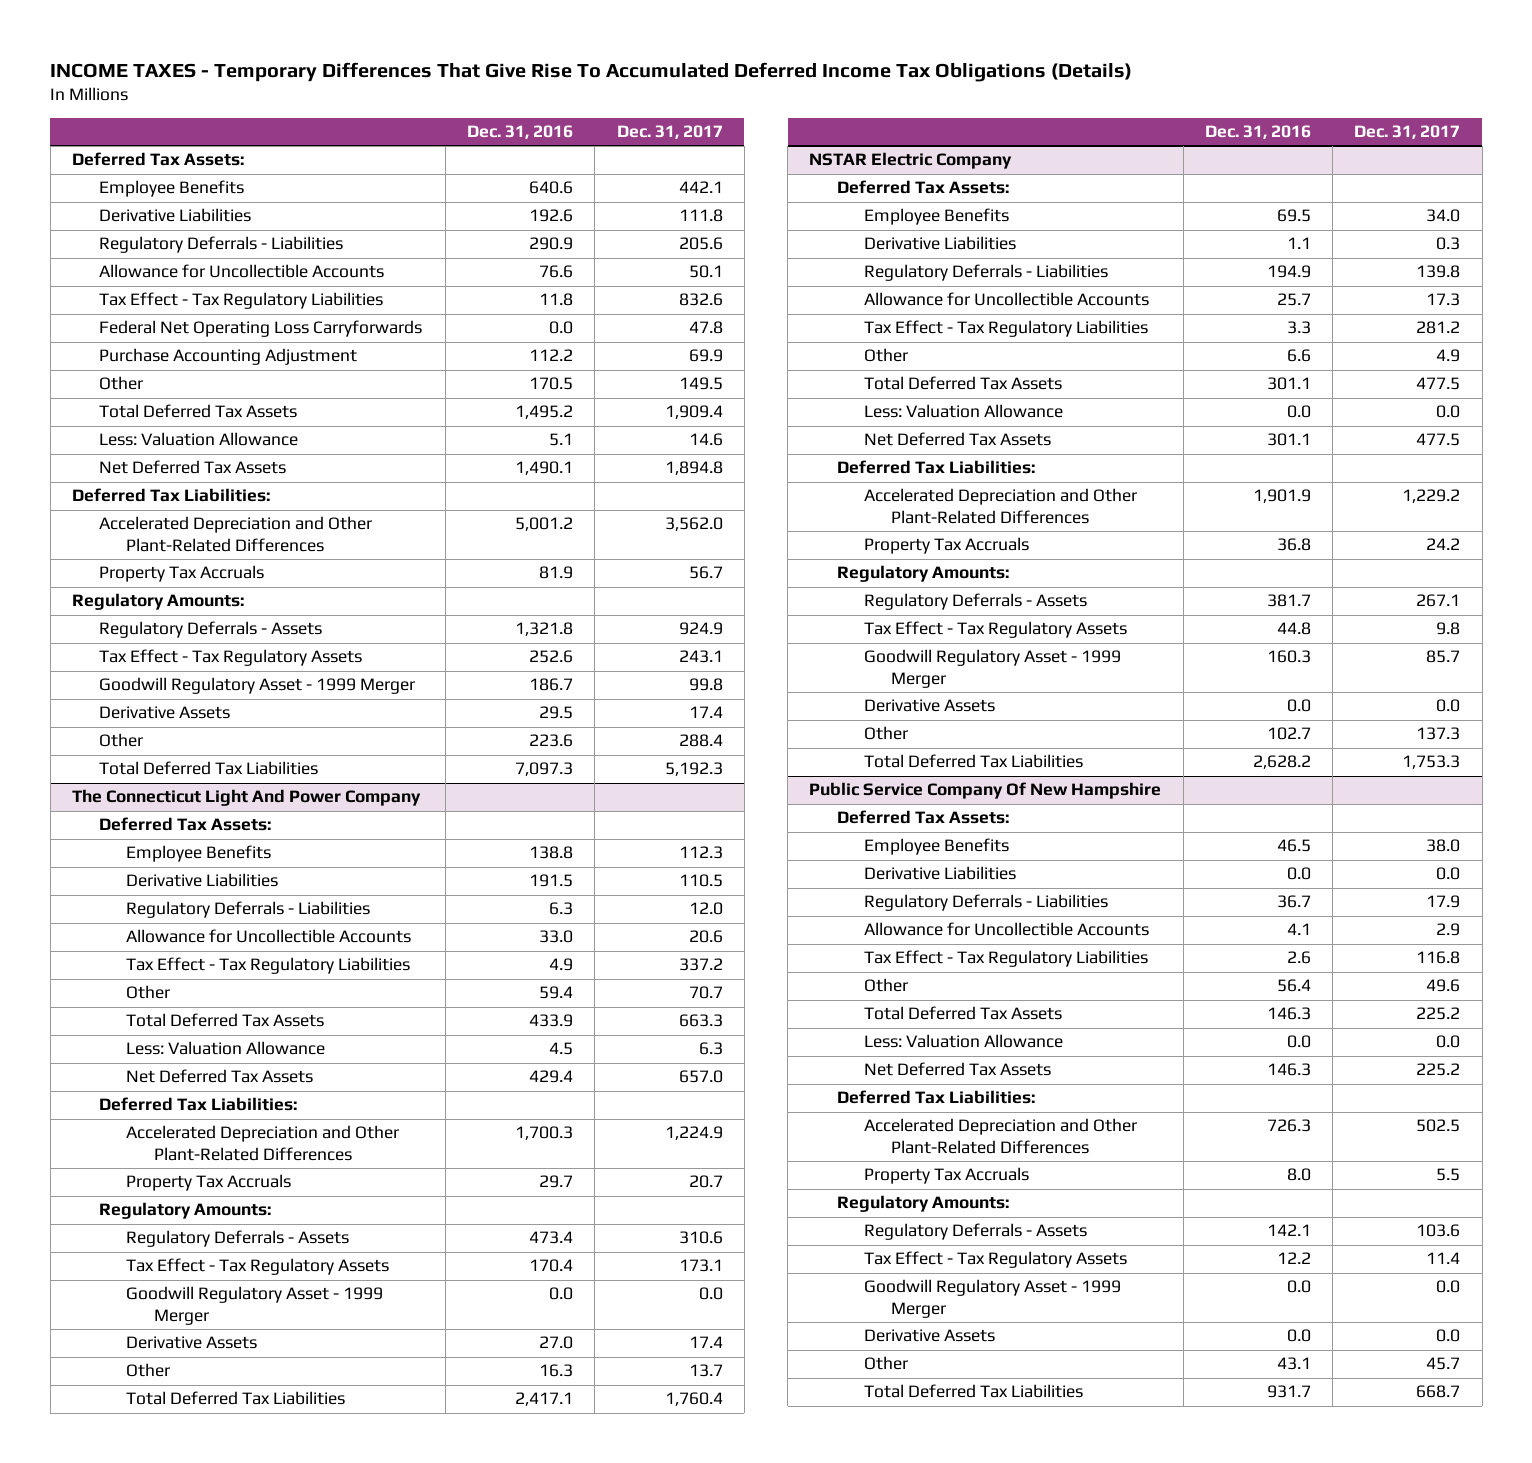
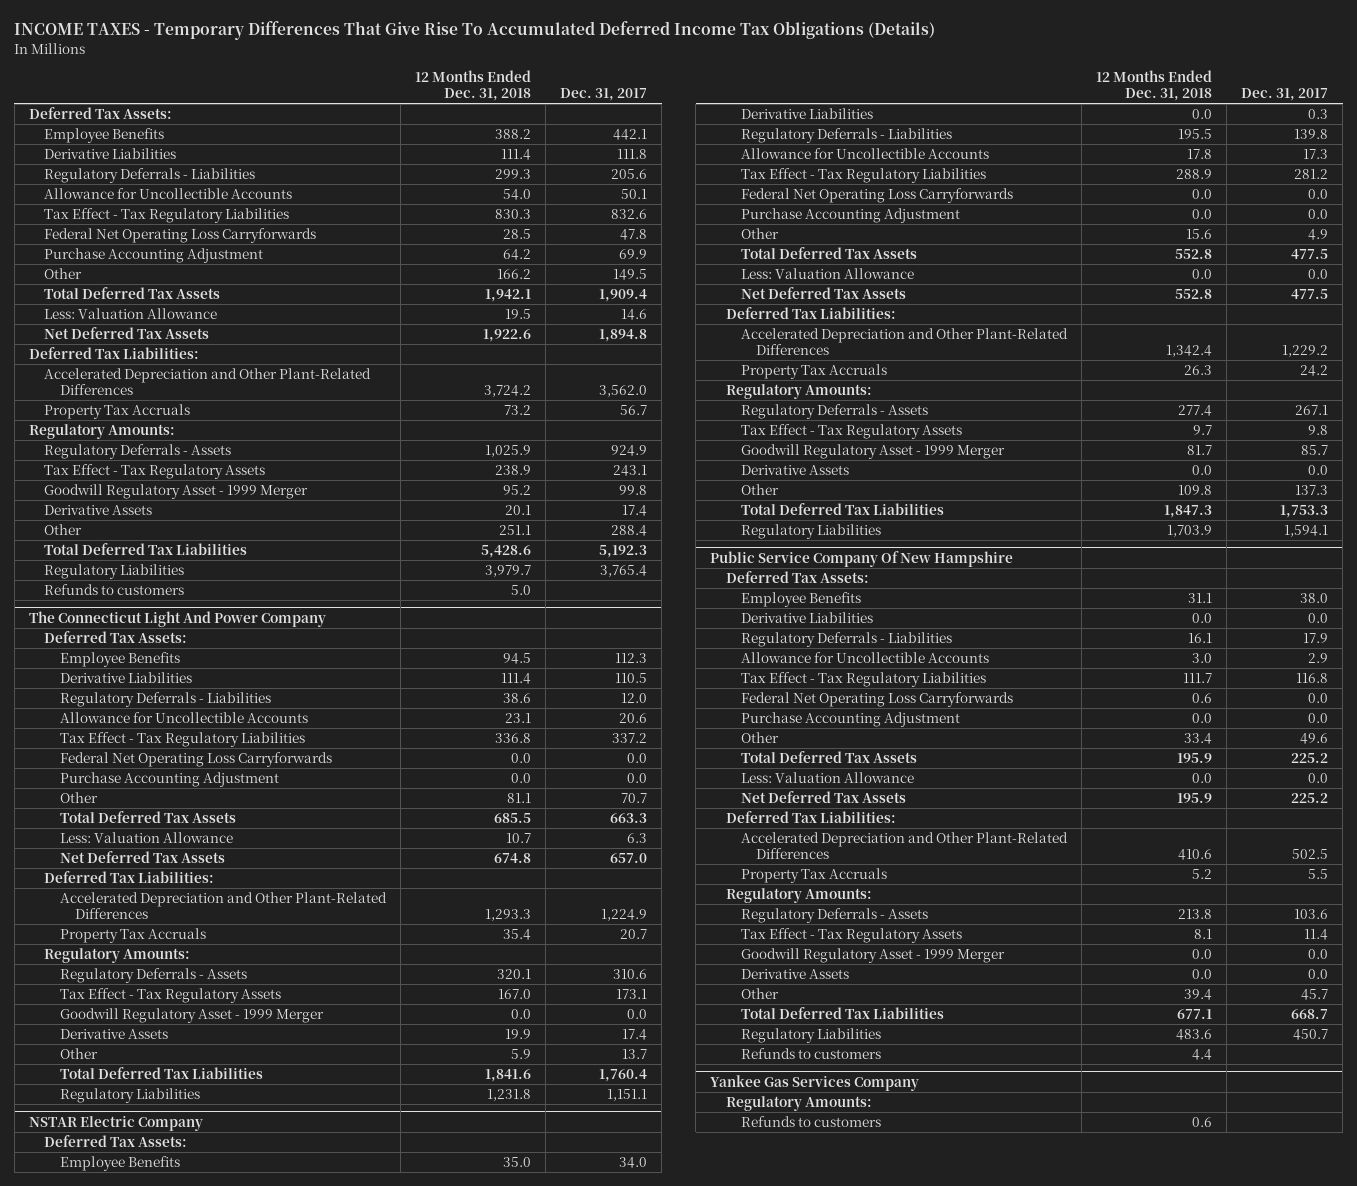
[467,125,574,140] Dec. 31, 2016 -> none
none -> [414,70,531,102] 12 Months Ended Dec. 31, 2018
none -> [44,563,185,579] Regulatory Liabilities
none -> [44,583,185,595] Refunds to customers
none -> [59,751,332,767] Federal Net Operating Loss Carryforwards
none -> [59,771,279,787] Purchase Accounting Adjustment
none -> [59,1087,200,1103] Regulatory Liabilities
none -> [740,187,1013,203] Federal Net Operating Loss Carryforwards
none -> [740,207,960,223] Purchase Accounting Adjustment
none -> [740,523,881,539] Regulatory Liabilities
none -> [740,691,1013,707] Federal Net Operating Loss Carryforwards
none -> [740,711,960,727] Purchase Accounting Adjustment
none -> [740,1027,881,1043] Regulatory Liabilities
none -> [740,1047,881,1059] Refunds to customers
none -> [710,1074,920,1091] Yankee Gas Services Company
none -> [725,1095,872,1111] Regulatory Amounts:
none -> [740,1115,881,1127] Refunds to customers

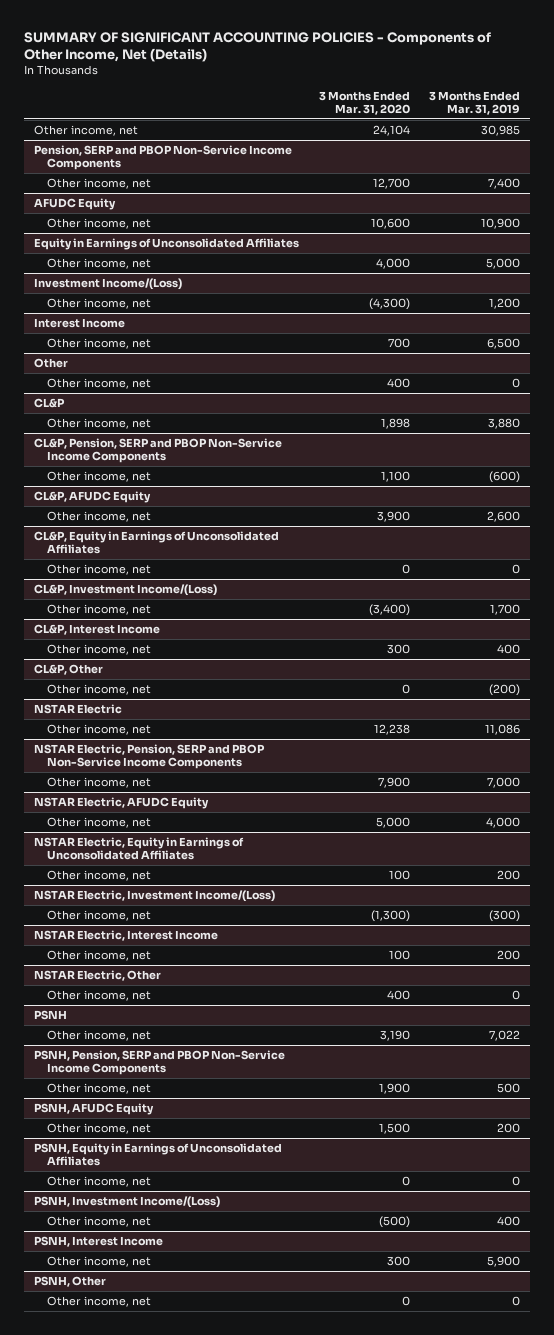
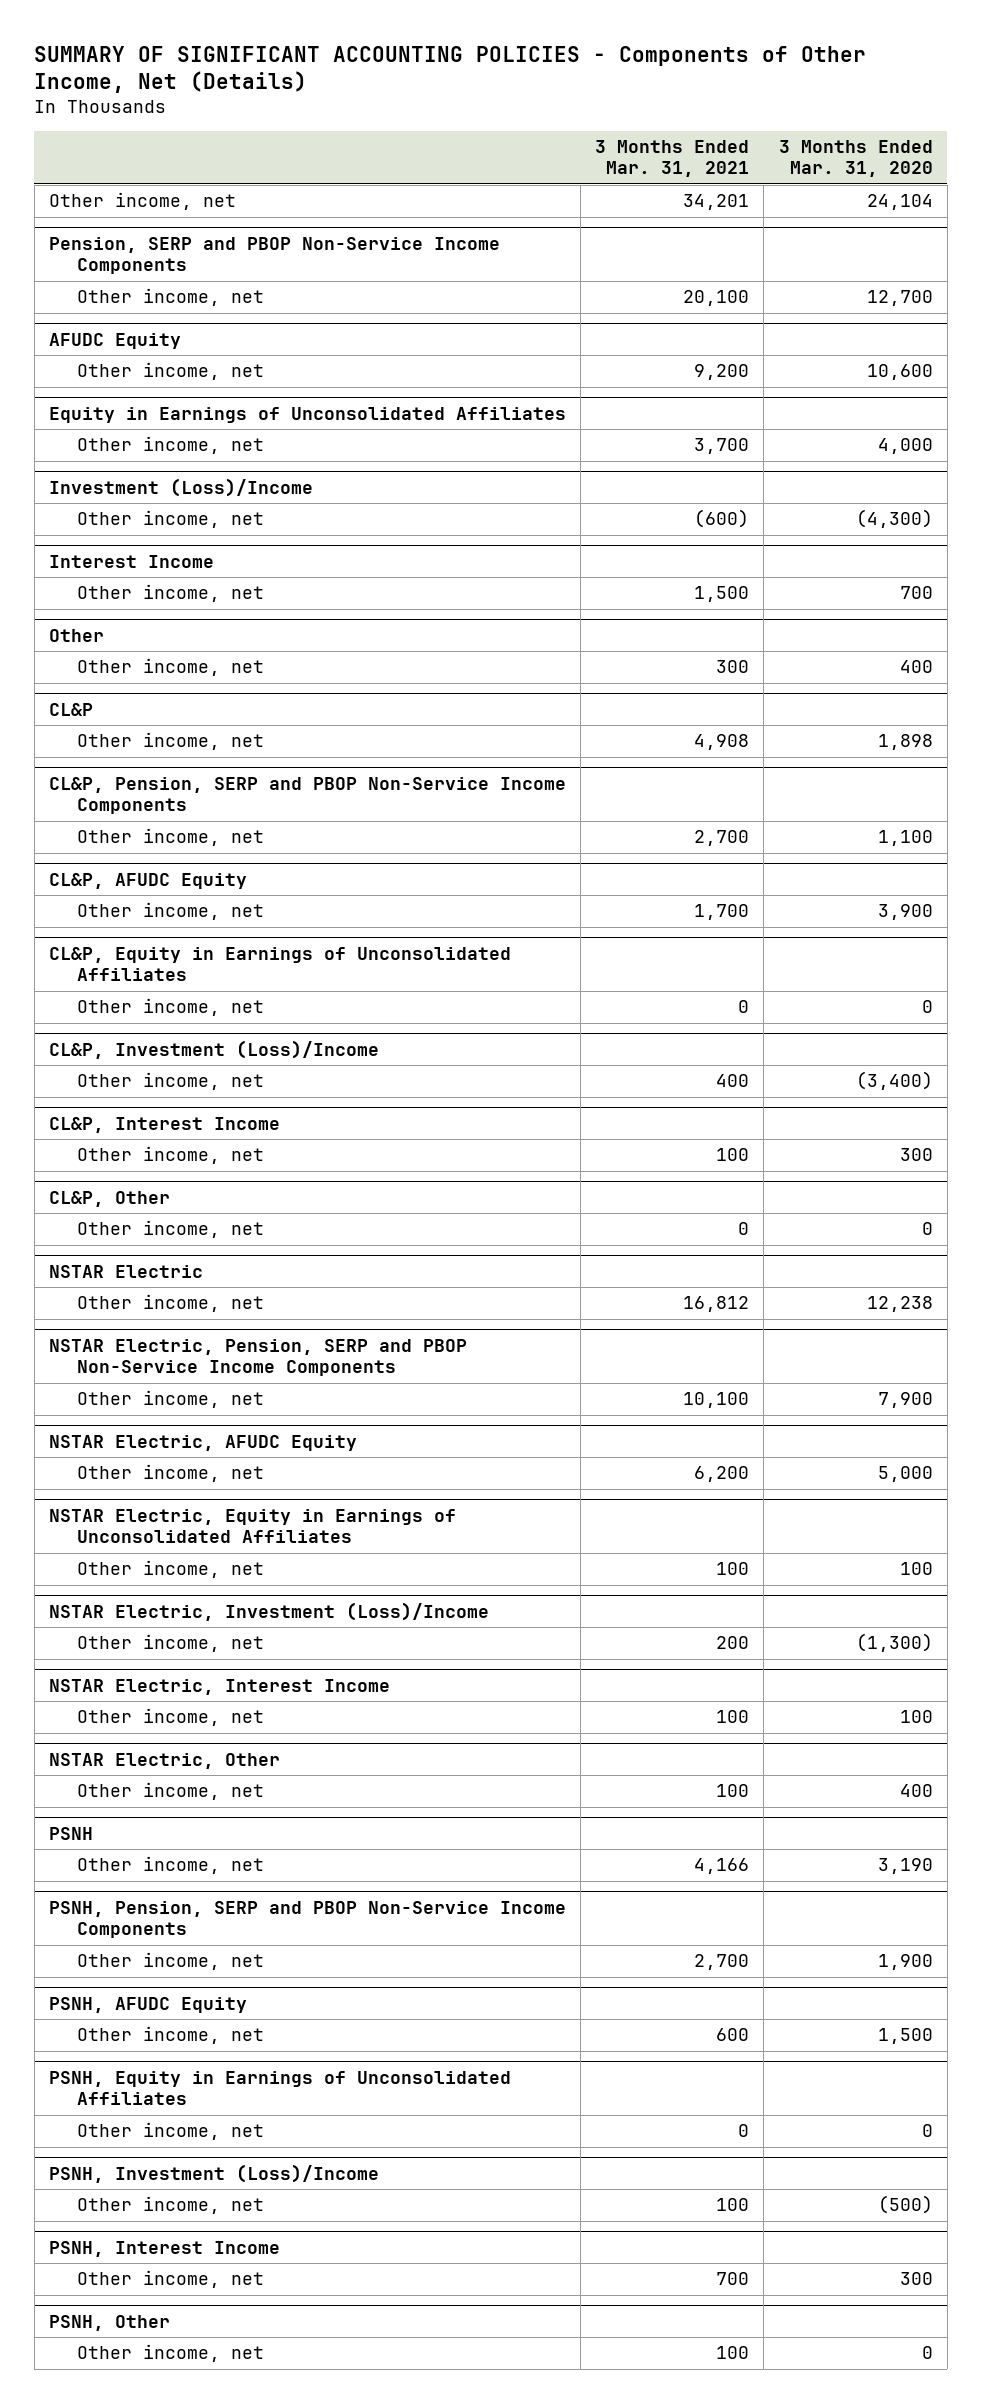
[428,90,520,115] 3 Months Ended Mar. 31, 2019 -> none
none -> [595,140,750,178] 3 Months Ended Mar. 31, 2021
[34,278,183,291] Investment Income/(Loss) -> [48,478,313,498] Investment (Loss)/Income
[34,584,218,597] CL&P, Investment Income/(Loss) -> [48,1040,379,1060] CL&P, Investment (Loss)/Income
[34,890,276,903] NSTAR Electric, Investment Income/(Loss) -> [48,1602,489,1622] NSTAR Electric, Investment (Loss)/Income
[34,1196,221,1209] PSNH, Investment Income/(Loss) -> [48,2164,379,2184] PSNH, Investment (Loss)/Income

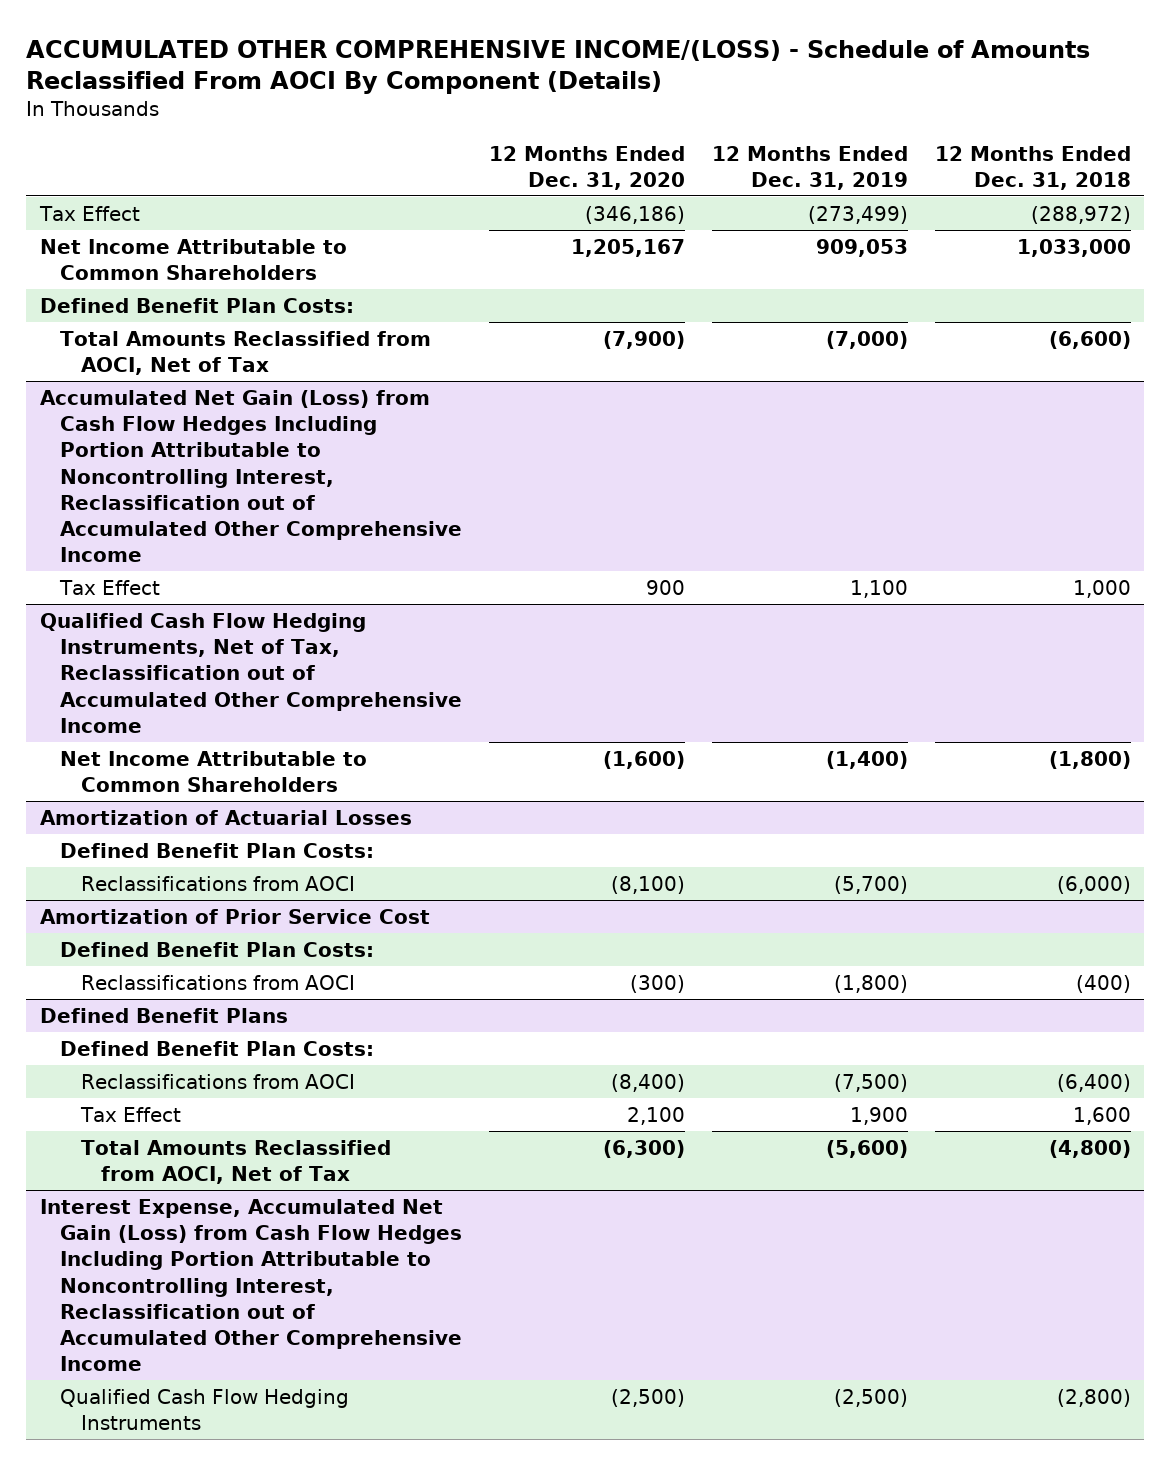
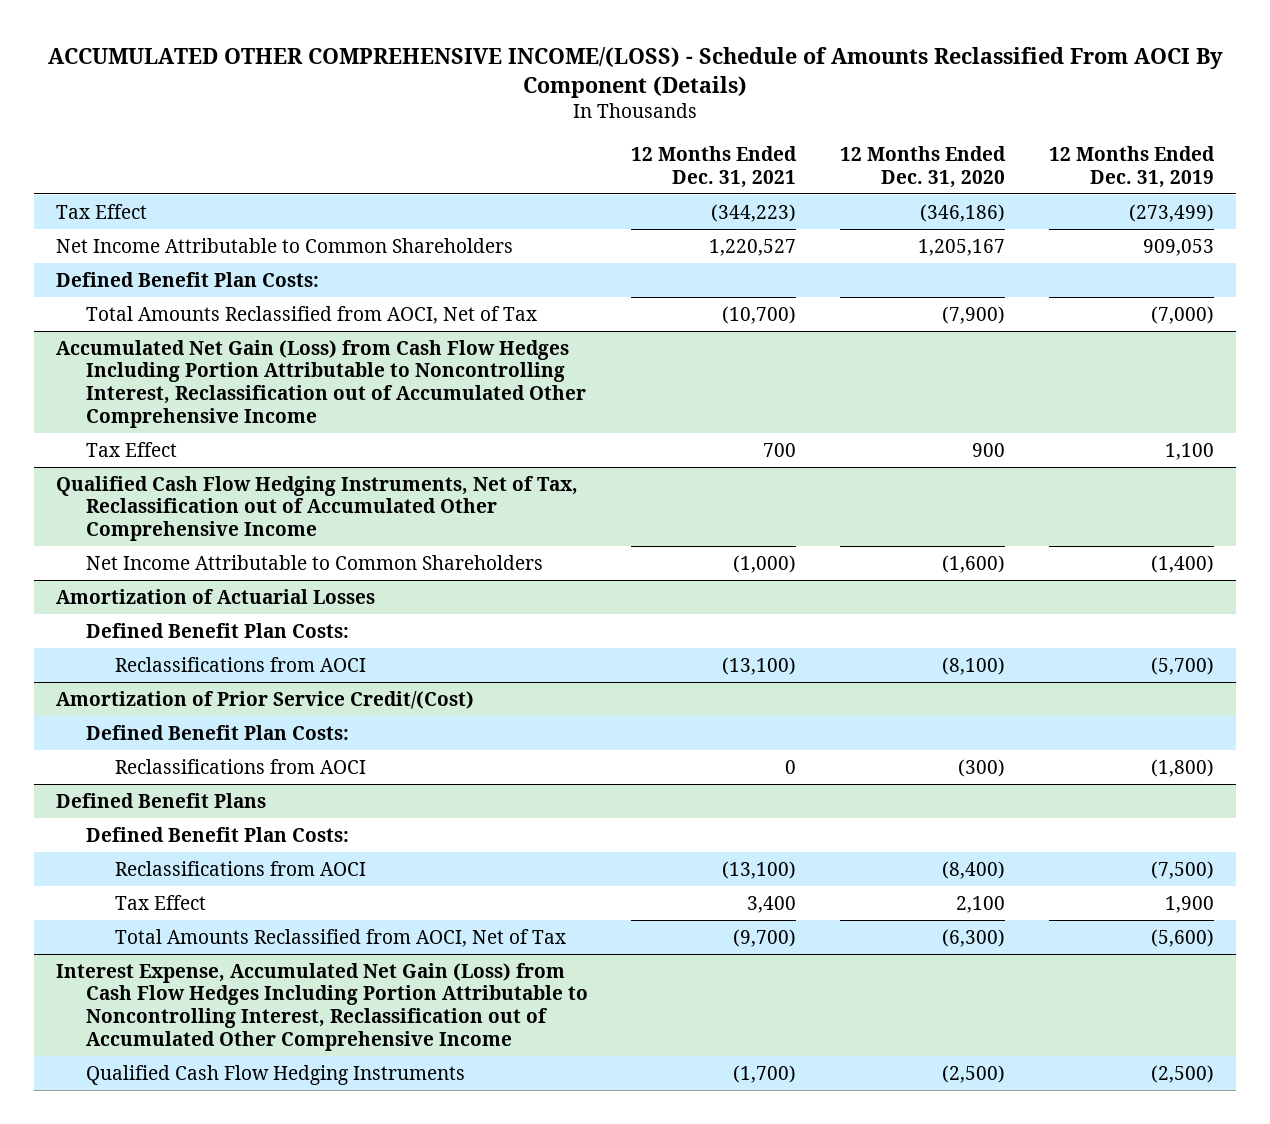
[934,145,1131,190] 12 Months Ended Dec. 31, 2018 -> none
none -> [631,145,798,188] 12 Months Ended Dec. 31, 2021
[39,908,430,924] Amortization of Prior Service Cost -> [56,690,475,709] Amortization of Prior Service Credit/(Cost)

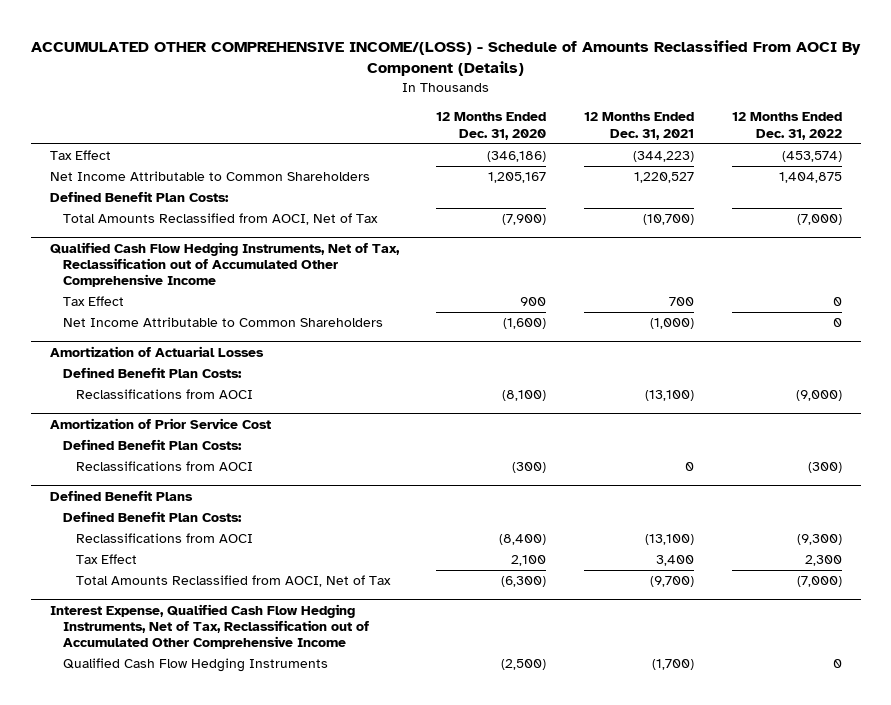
[1048,145,1215,188] 12 Months Ended Dec. 31, 2019 -> none
none -> [731,112,842,140] 12 Months Ended Dec. 31, 2022
[56,339,586,429] Accumulated Net Gain (Loss) from Cash Flow Hedges Including Portion Attributable to Noncontrolling Interest, Reclassification out of Accumulated Other Comprehensive Income -> none
[85,441,177,457] Tax Effect -> none
none -> [62,296,124,307] Tax Effect
[56,690,475,709] Amortization of Prior Service Credit/(Cost) -> [49,417,271,429] Amortization of Prior Service Cost
[56,962,588,1052] Interest Expense, Accumulated Net Gain (Loss) from Cash Flow Hedges Including Portion Attributable to Noncontrolling Interest, Reclassification out of Accumulated Other Comprehensive Income -> none
none -> [49,603,369,650] Interest Expense, Qualified Cash Flow Hedging Instruments, Net of Tax, Reclassification out of Accumulated Other Comprehensive Income

